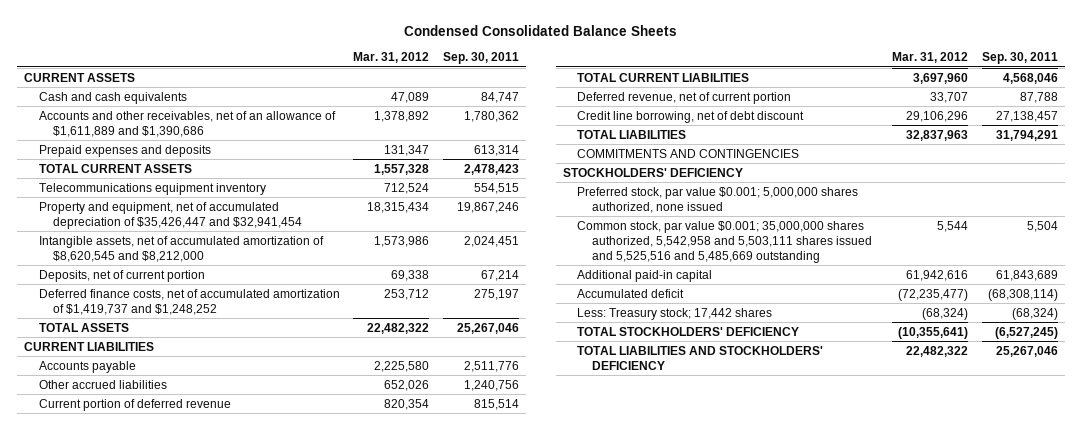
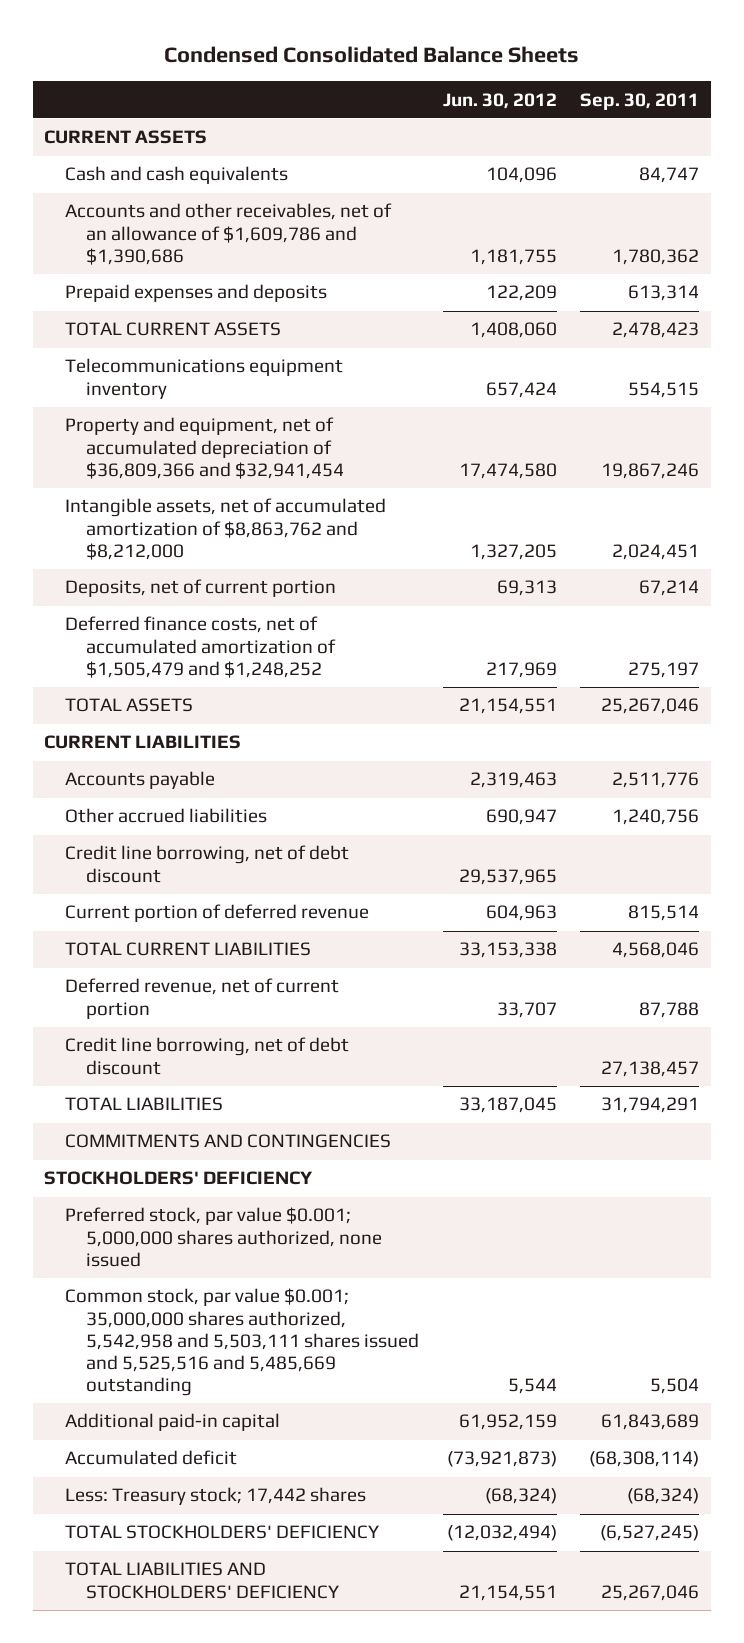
[353,52,430,64] Mar. 31, 2012 -> none
none -> [442,92,557,109] Jun. 30, 2012
[38,110,336,137] Accounts and other receivables, net of an allowance of $1,611,889 and $1,390,686 -> [65,203,393,265] Accounts and other receivables, net of an allowance of $1,609,786 and $1,390,686
[38,201,303,229] Property and equipment, net of accumulated depreciation of $35,426,447 and $32,941,454 -> [65,417,345,479] Property and equipment, net of accumulated depreciation of $36,809,366 and $32,941,454
[38,235,324,262] Intangible assets, net of accumulated amortization of $8,620,545 and $8,212,000 -> [65,498,387,560] Intangible assets, net of accumulated amortization of $8,863,762 and $8,212,000
[38,288,340,315] Deferred finance costs, net of accumulated amortization of $1,419,737 and $1,248,252 -> [65,616,337,678] Deferred finance costs, net of accumulated amortization of $1,505,479 and $1,248,252
none -> [65,845,350,883] Credit line borrowing, net of debt discount

